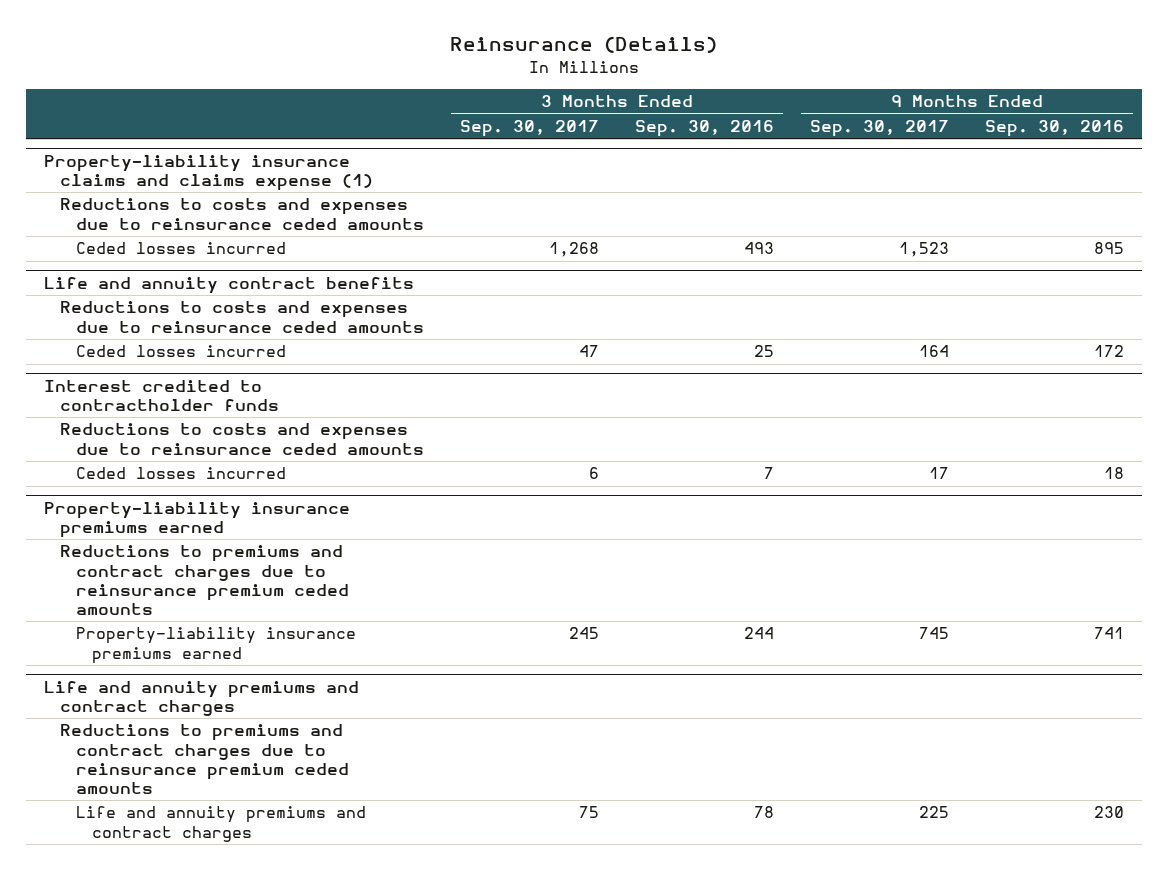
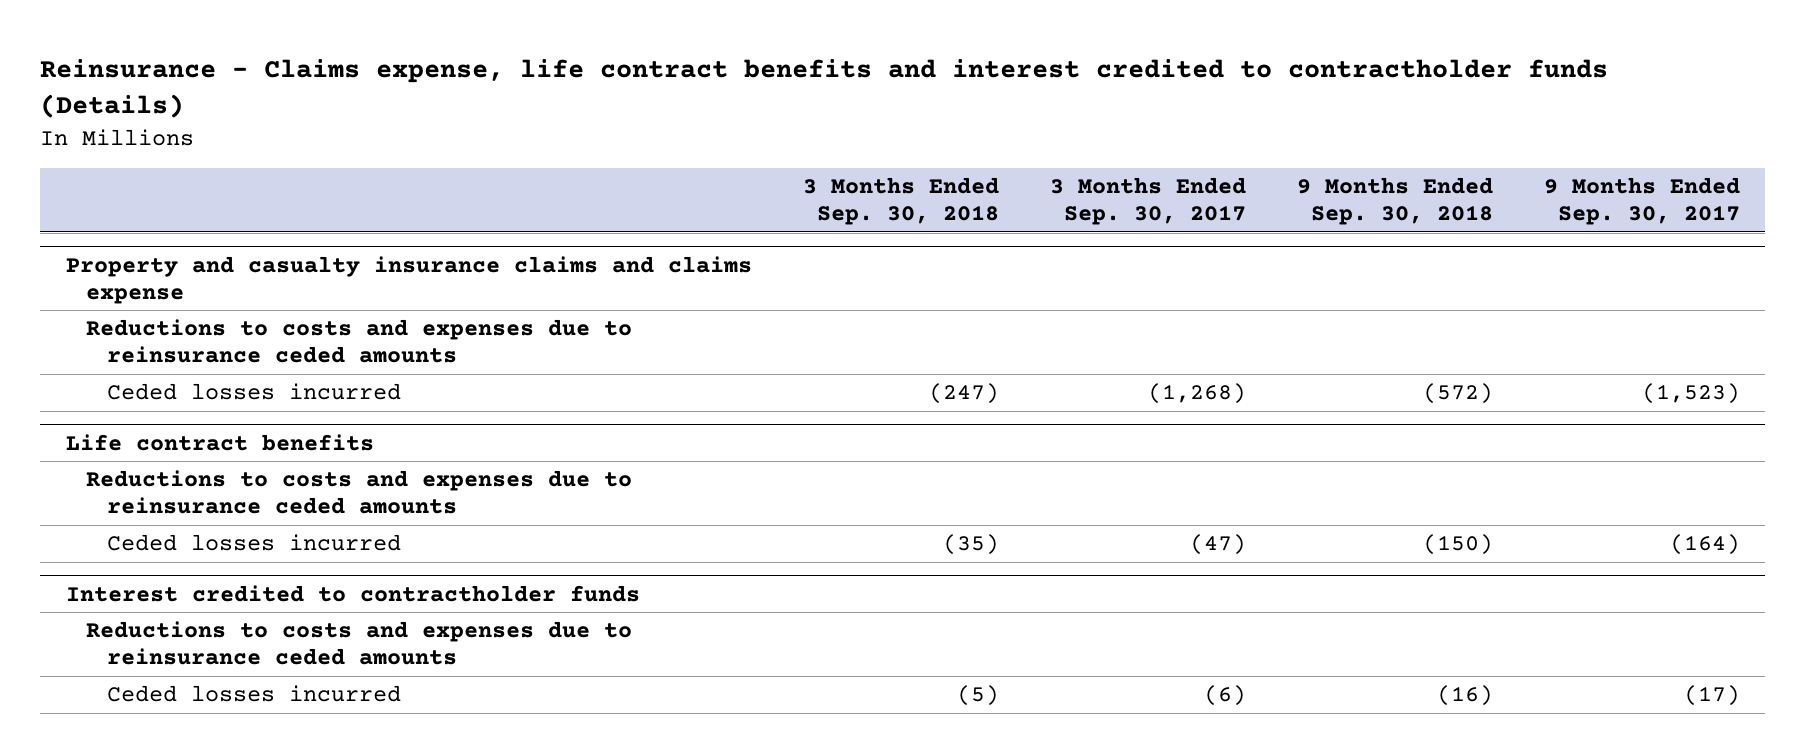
[450,35,718,53] Reinsurance (Details) -> [40,58,1609,118] Reinsurance - Claims expense, life contract benefits and interest credited to contractholder funds (Details)
[635,119,775,137] Sep. 30, 2016 -> none
[985,119,1125,137] Sep. 30, 2016 -> none
none -> [802,177,999,226] 3 Months Ended Sep. 30, 2018
none -> [1296,177,1493,226] 9 Months Ended Sep. 30, 2018
[43,154,374,192] Property-liability insurance claims and claims expense (1) -> [65,255,752,304] Property and casualty insurance claims and claims expense
[549,242,600,258] 1,268 -> [1147,383,1246,405] (1,268)
[899,242,950,258] 1,523 -> [1641,383,1740,405] (1,523)
[43,276,414,294] Life and annuity contract benefits -> [65,433,374,451] Life contract benefits
[579,345,600,358] 47 -> [1189,534,1246,556] (47)
[919,345,950,358] 164 -> [1669,534,1740,556] (164)
[43,501,350,539] Property-liability insurance premiums earned -> none
[60,545,350,615] Reductions to premiums and contract charges due to reinsurance premium ceded amounts -> none
[76,627,357,664] Property-liability insurance premiums earned -> none
[43,680,359,717] Life and annuity premiums and contract charges -> none
[60,724,350,794] Reductions to premiums and contract charges due to reinsurance premium ceded amounts -> none
[76,806,367,842] Life and annuity premiums and contract charges -> none
[589,467,600,480] 6 -> [1203,685,1246,707] (6)
[929,467,950,480] 17 -> [1683,685,1740,707] (17)

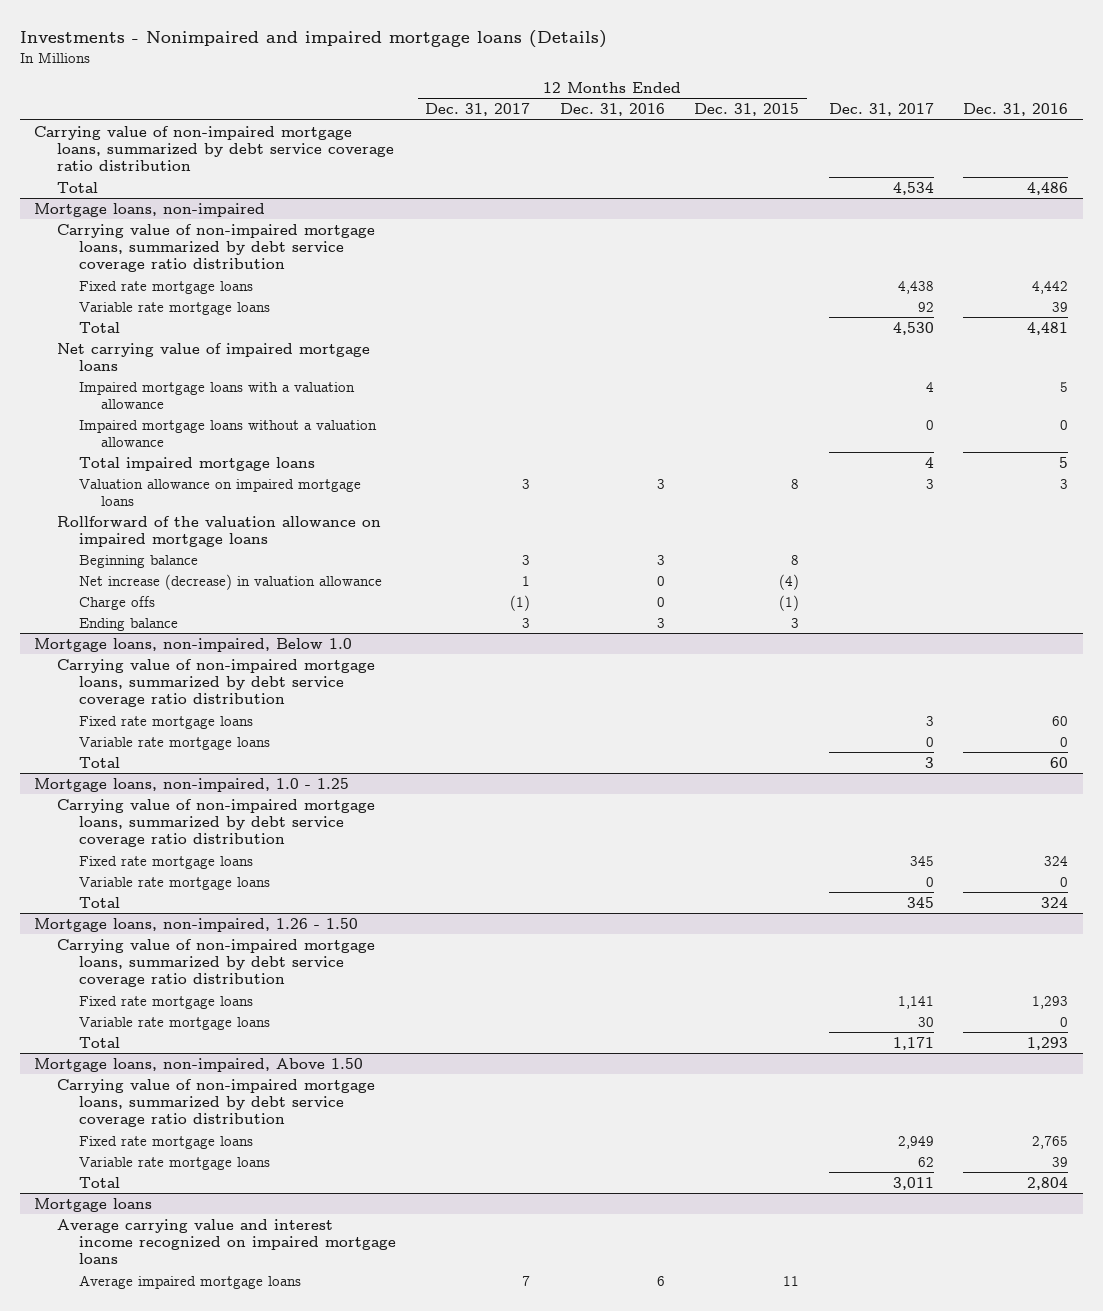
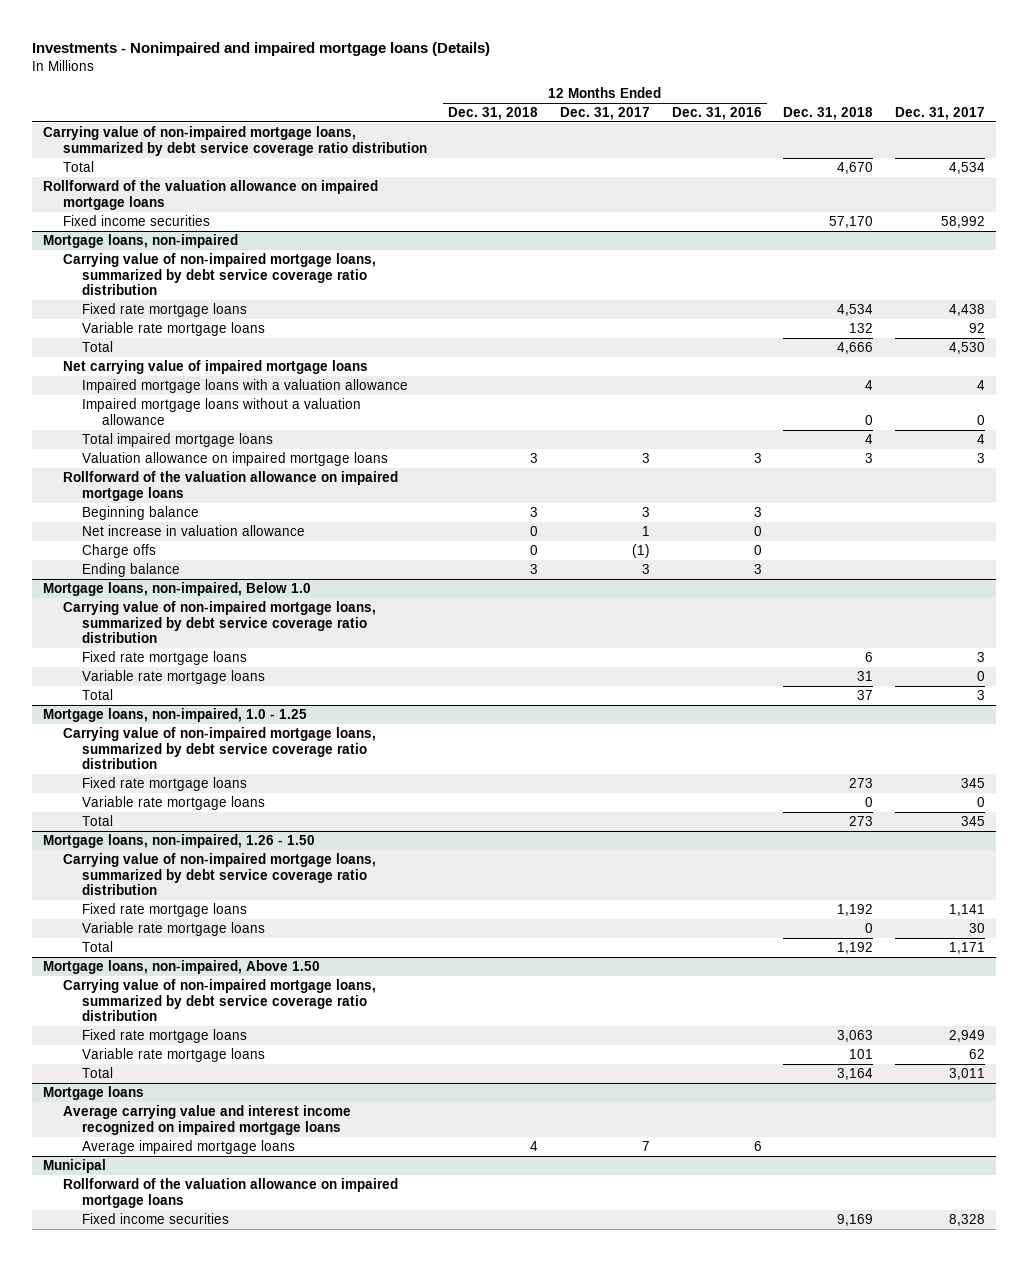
[694,103,800,117] Dec. 31, 2015 -> none
[963,103,1069,117] Dec. 31, 2016 -> none
none -> [448,107,539,121] Dec. 31, 2018
none -> [783,107,874,121] Dec. 31, 2018
none -> [43,180,379,210] Rollforward of the valuation allowance on impaired mortgage loans
none -> [62,215,210,227] Fixed income securities
[78,573,382,590] Net increase (decrease) in valuation allowance -> [82,525,306,537] Net increase in valuation allowance
none -> [43,1159,107,1174] Municipal
none -> [62,1178,398,1208] Rollforward of the valuation allowance on impaired mortgage loans
none -> [82,1213,230,1225] Fixed income securities

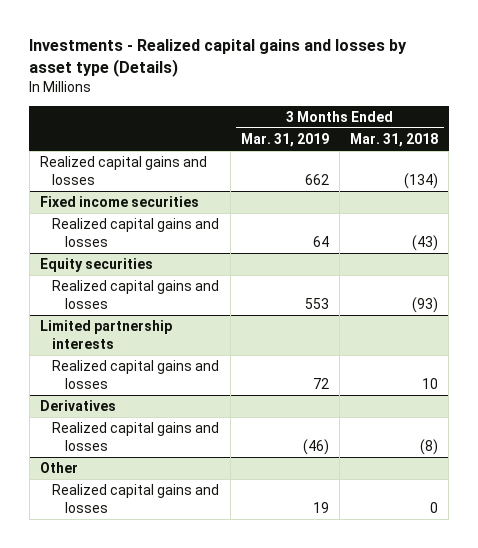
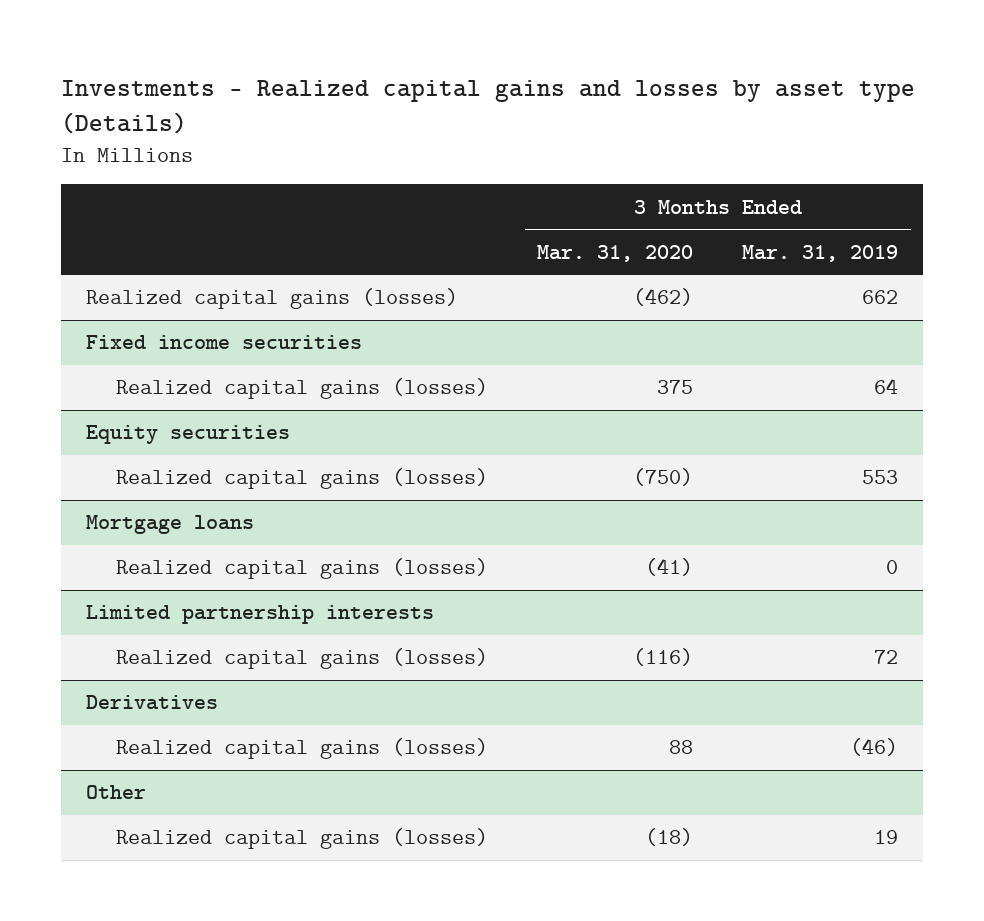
[350,133,439,148] Mar. 31, 2018 -> none
none -> [537,244,694,262] Mar. 31, 2020
[40,156,208,186] Realized capital gains and losses -> [85,288,458,310] Realized capital gains (losses)
[52,218,220,248] Realized capital gains and losses -> [115,378,488,400] Realized capital gains (losses)
[52,280,220,310] Realized capital gains and losses -> [115,468,488,490] Realized capital gains (losses)
none -> [85,515,254,535] Mortgage loans
none -> [115,558,488,580] Realized capital gains (losses)
[52,360,220,390] Realized capital gains and losses -> [115,648,488,670] Realized capital gains (losses)
[52,422,220,452] Realized capital gains and losses -> [115,738,488,760] Realized capital gains (losses)
[52,484,220,514] Realized capital gains and losses -> [115,828,488,850] Realized capital gains (losses)

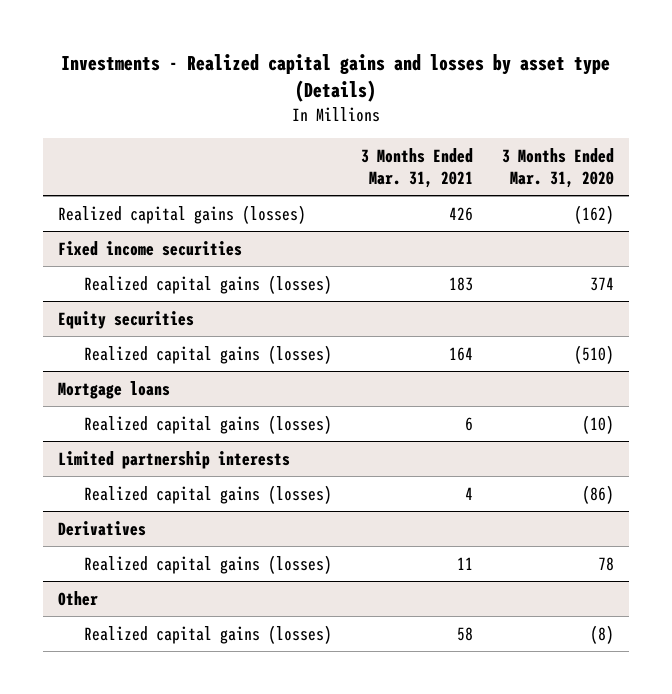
[742,244,899,262] Mar. 31, 2019 -> none
none -> [361,147,474,189] 3 Months Ended Mar. 31, 2021
[633,288,694,307] (462) -> [574,204,615,224] (162)
[657,380,694,395] 375 -> [590,276,615,291] 374
[633,468,694,487] (750) -> [574,344,615,364] (510)
[645,558,694,577] (41) -> [582,414,615,434] (10)
[633,648,694,667] (116) -> [582,484,615,504] (86)
[669,740,694,755] 88 -> [598,556,615,571] 78
[645,828,694,847] (18) -> [590,624,615,644] (8)

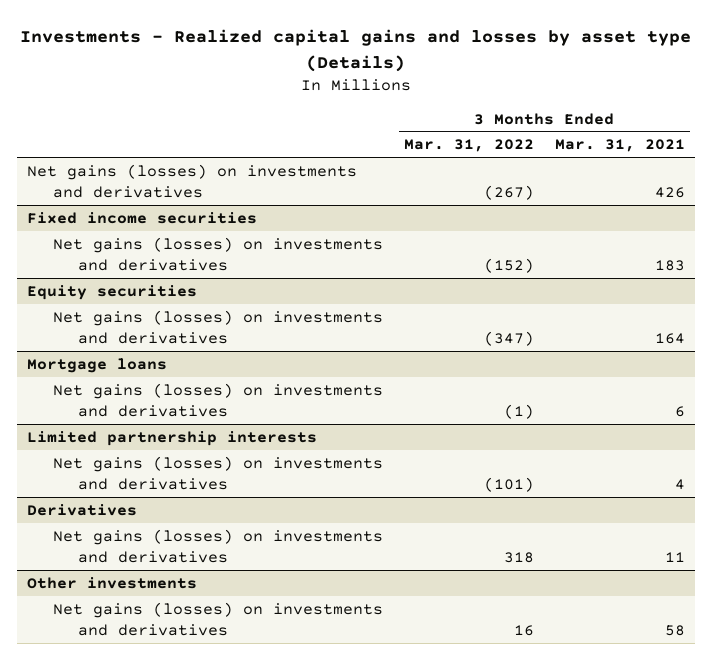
[502,147,615,189] 3 Months Ended Mar. 31, 2020 -> none
none -> [403,139,534,153] Mar. 31, 2022
[57,204,306,224] Realized capital gains (losses) -> [27,163,358,198] Net gains (losses) on investments and derivatives
[84,274,333,294] Realized capital gains (losses) -> [52,236,383,271] Net gains (losses) on investments and derivatives
[84,344,333,364] Realized capital gains (losses) -> [52,309,383,344] Net gains (losses) on investments and derivatives
[84,414,333,434] Realized capital gains (losses) -> [52,382,383,417] Net gains (losses) on investments and derivatives
[84,484,333,504] Realized capital gains (losses) -> [52,455,383,490] Net gains (losses) on investments and derivatives
[84,554,333,574] Realized capital gains (losses) -> [52,528,383,563] Net gains (losses) on investments and derivatives
[57,590,98,606] Other -> [27,576,198,589] Other investments
[84,624,333,644] Realized capital gains (losses) -> [52,601,383,636] Net gains (losses) on investments and derivatives

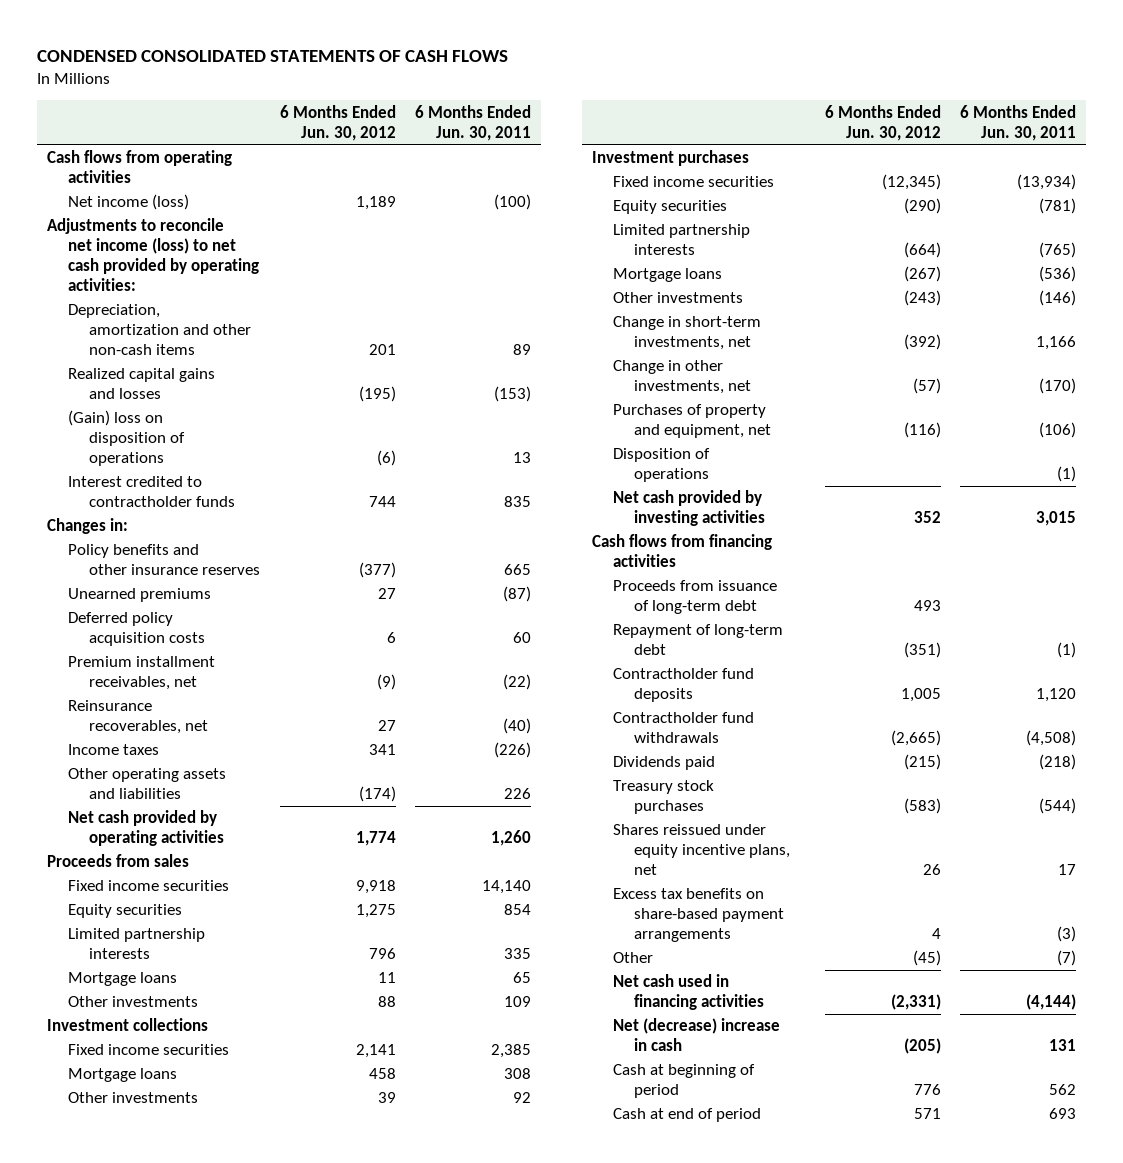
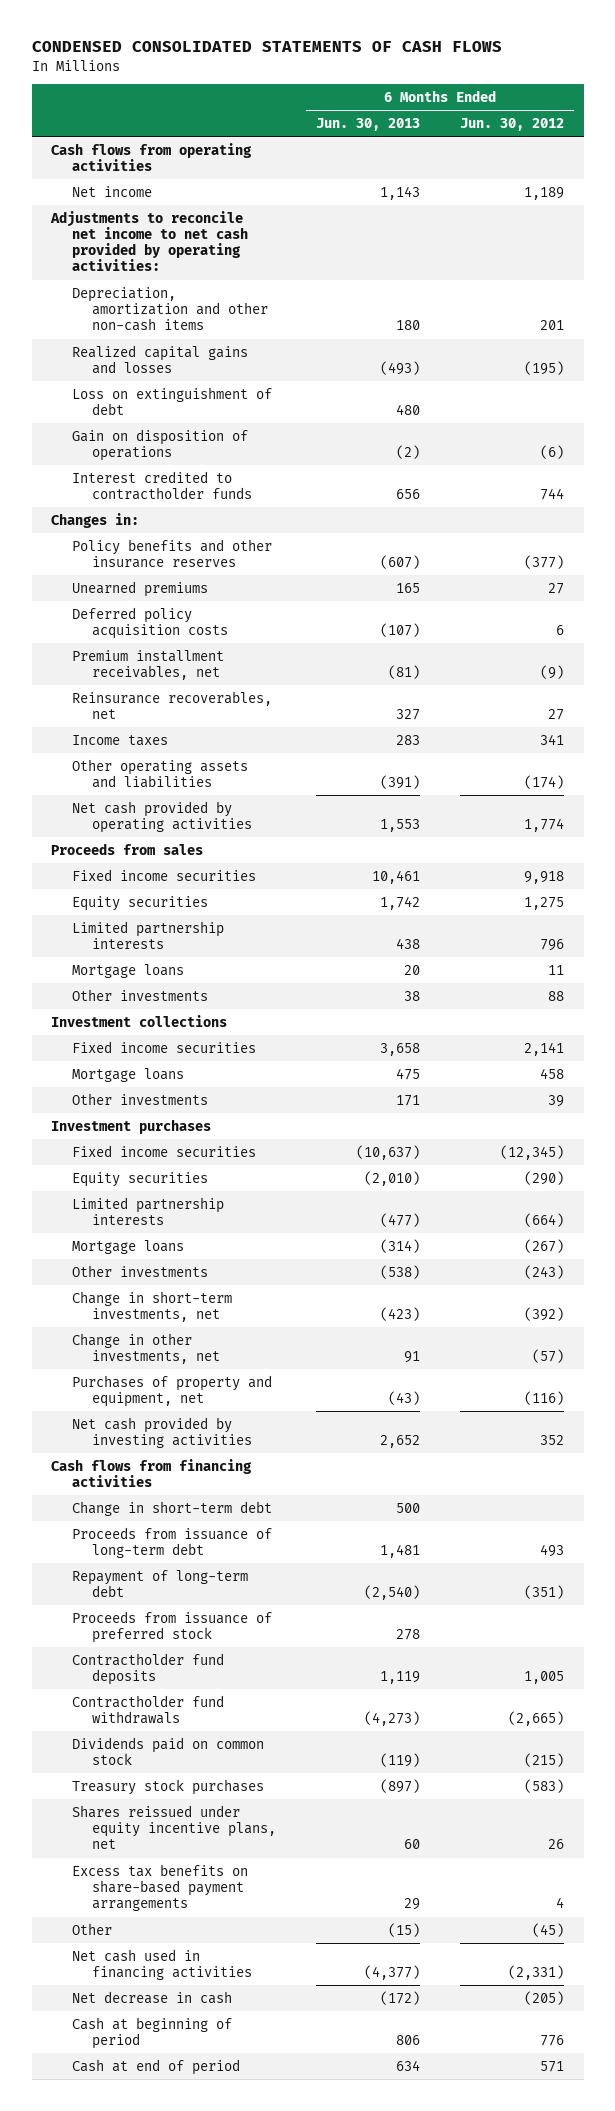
[415,104,532,141] 6 Months Ended Jun. 30, 2011 -> none
none -> [316,117,421,131] Jun. 30, 2013
[67,194,189,211] Net income (loss) -> [71,185,152,197] Net income
[46,218,259,292] Adjustments to reconcile net income (loss) to net cash provided by operating activities: -> [50,210,248,272] Adjustments to reconcile net income to net cash provided by operating activities:
none -> [71,386,272,415] Loss on extinguishment of debt
[67,410,185,467] (Gain) loss on disposition of operations -> [71,428,248,461] Gain on disposition of operations
[612,448,710,483] Disposition of operations -> none
none -> [71,1500,272,1516] Change in short-term debt
none -> [71,1610,272,1643] Proceeds from issuance of preferred stock
[612,756,715,771] Dividends paid -> [71,1736,264,1765] Dividends paid on common stock
[612,1018,780,1052] Net (decrease) increase in cash -> [71,1990,232,2004] Net decrease in cash

